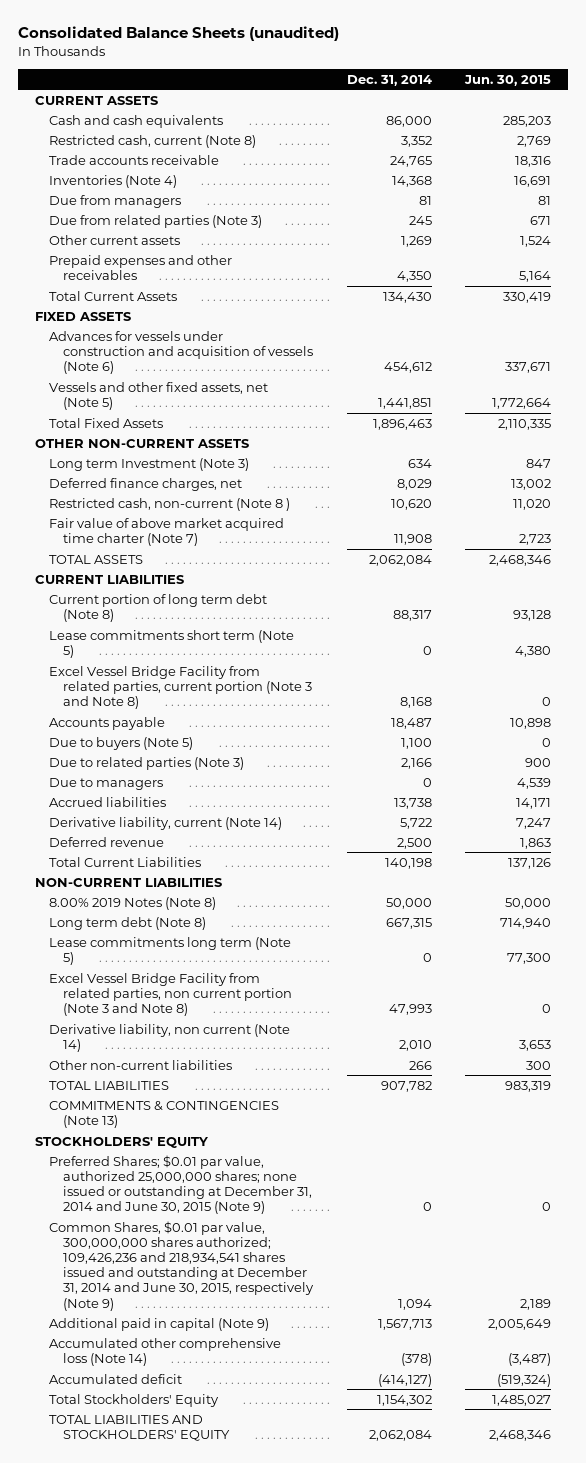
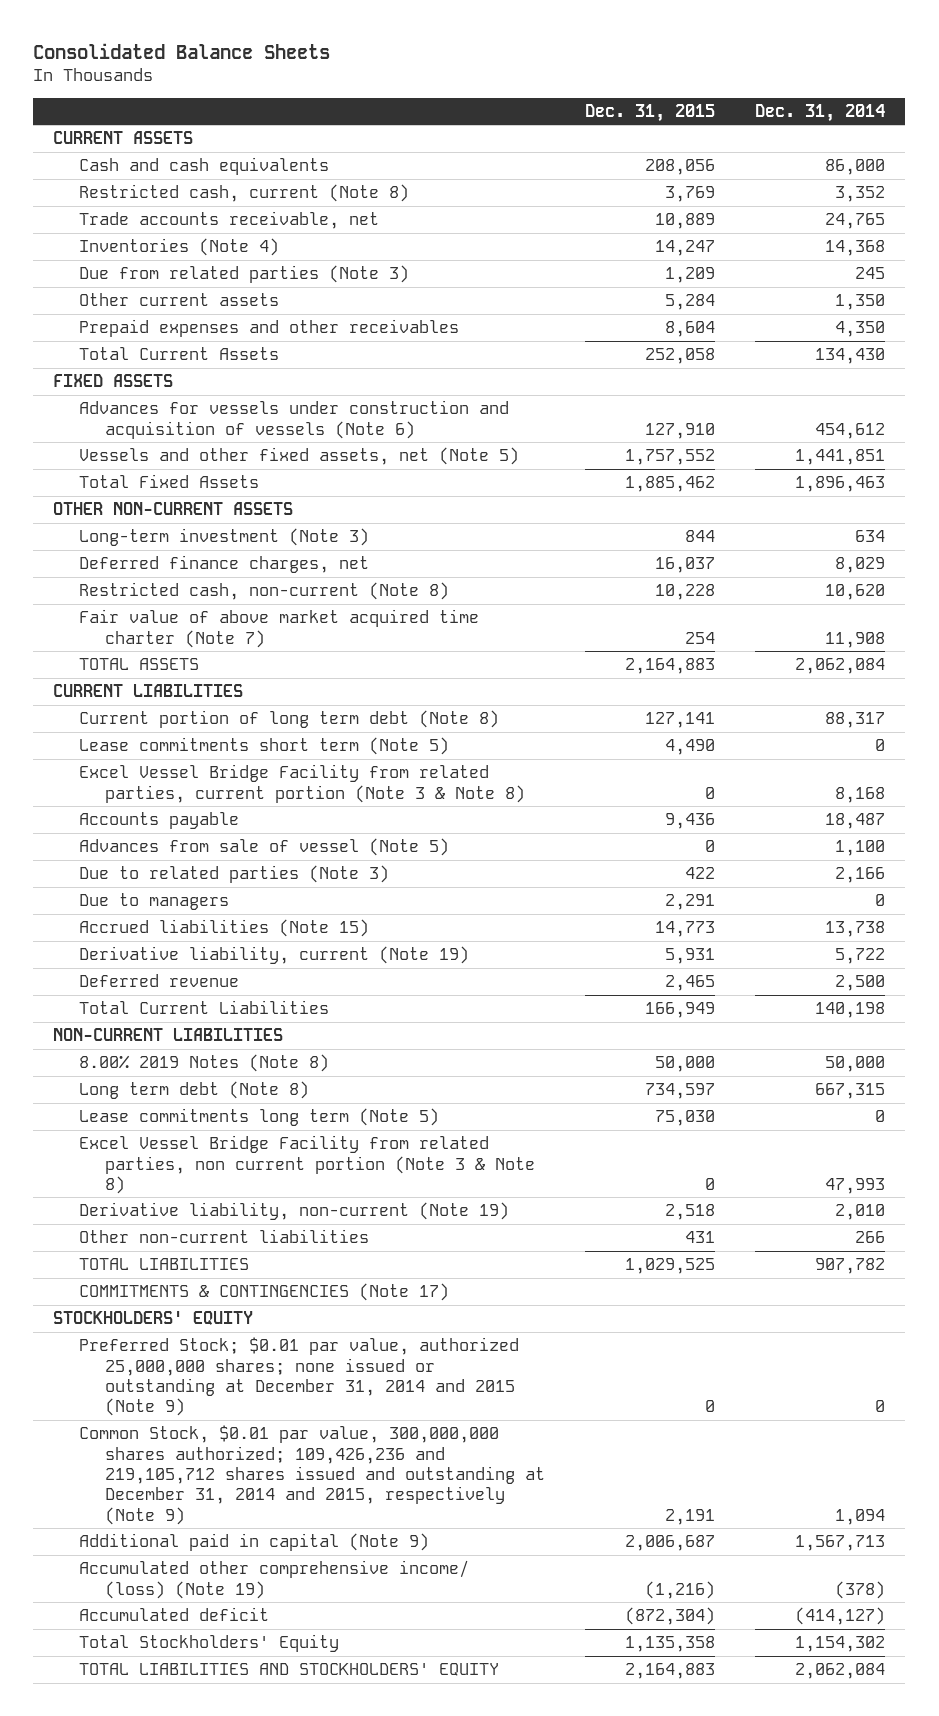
[18,26,340,42] Consolidated Balance Sheets (unaudited) -> [33,42,331,59] Consolidated Balance Sheets
[464,74,552,86] Jun. 30, 2015 -> none
none -> [585,103,716,122] Dec. 31, 2015
[49,154,220,165] Trade accounts receivable -> [79,211,380,230] Trade accounts receivable, net
[49,194,182,208] Due from managers -> none
[400,235,432,247] 1,269 -> [835,294,886,311] 1,350
[49,457,250,471] Long term Investment (Note 3) -> [79,528,370,547] Long-term investment (Note 3)
[49,497,291,511] Restricted cash, non-current (Note 8 ) -> [79,582,450,601] Restricted cash, non-current (Note 8)
[49,665,312,710] Excel Vessel Bridge Facility from related parties, current portion (Note 3 and Note 8) -> [79,764,526,803] Excel Vessel Bridge Facility from related parties, current portion (Note 3 & Note 8)
[49,736,194,750] Due to buyers (Note 5) -> [79,838,450,857] Advances from sale of vessel (Note 5)
[49,796,167,807] Accrued liabilities -> [79,919,370,938] Accrued liabilities (Note 15)
[49,816,283,830] Derivative liability, current (Note 14) -> [79,946,470,965] Derivative liability, current (Note 19)
[49,972,292,1017] Excel Vessel Bridge Facility from related parties, non current portion (Note 3 and Note 8) -> [79,1135,536,1194] Excel Vessel Bridge Facility from related parties, non current portion (Note 3 & Note 8)
[49,1023,291,1052] Derivative liability, non current (Note 14) -> [79,1202,510,1221] Derivative liability, non-current (Note 19)
[49,1100,280,1128] COMMITMENTS & CONTINGENCIES (Note 13) -> [79,1283,450,1302] COMMITMENTS & CONTINGENCIES (Note 17)
[49,1154,312,1215] Preferred Shares; $0.01 par value, authorized 25,000,000 shares; none issued or outstanding at December 31, 2014 and June 30, 2015 (Note 9) -> [79,1337,520,1417] Preferred Stock; $0.01 par value, authorized 25,000,000 shares; none issued or outstanding at December 31, 2014 and 2015 (Note 9)
[49,1220,314,1311] Common Shares, $0.01 par value, 300,000,000 shares authorized; 109,426,236 and 218,934,541 shares issued and outstanding at December 31, 2014 and June 30, 2015, respectively (Note 9) -> [79,1425,546,1525] Common Stock, $0.01 par value, 300,000,000 shares authorized; 109,426,236 and 219,105,712 shares issued and outstanding at December 31, 2014 and 2015, respectively (Note 9)
[49,1337,282,1366] Accumulated other comprehensive loss (Note 14) -> [79,1560,470,1599] Accumulated other comprehensive income/ (loss) (Note 19)

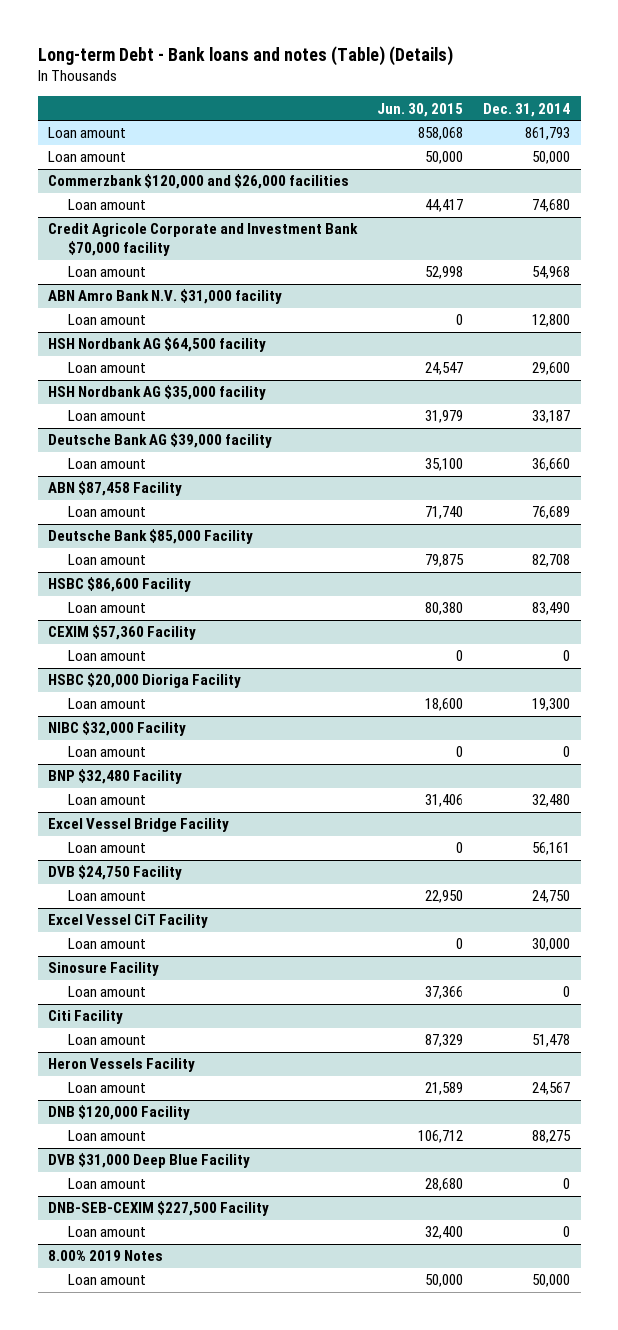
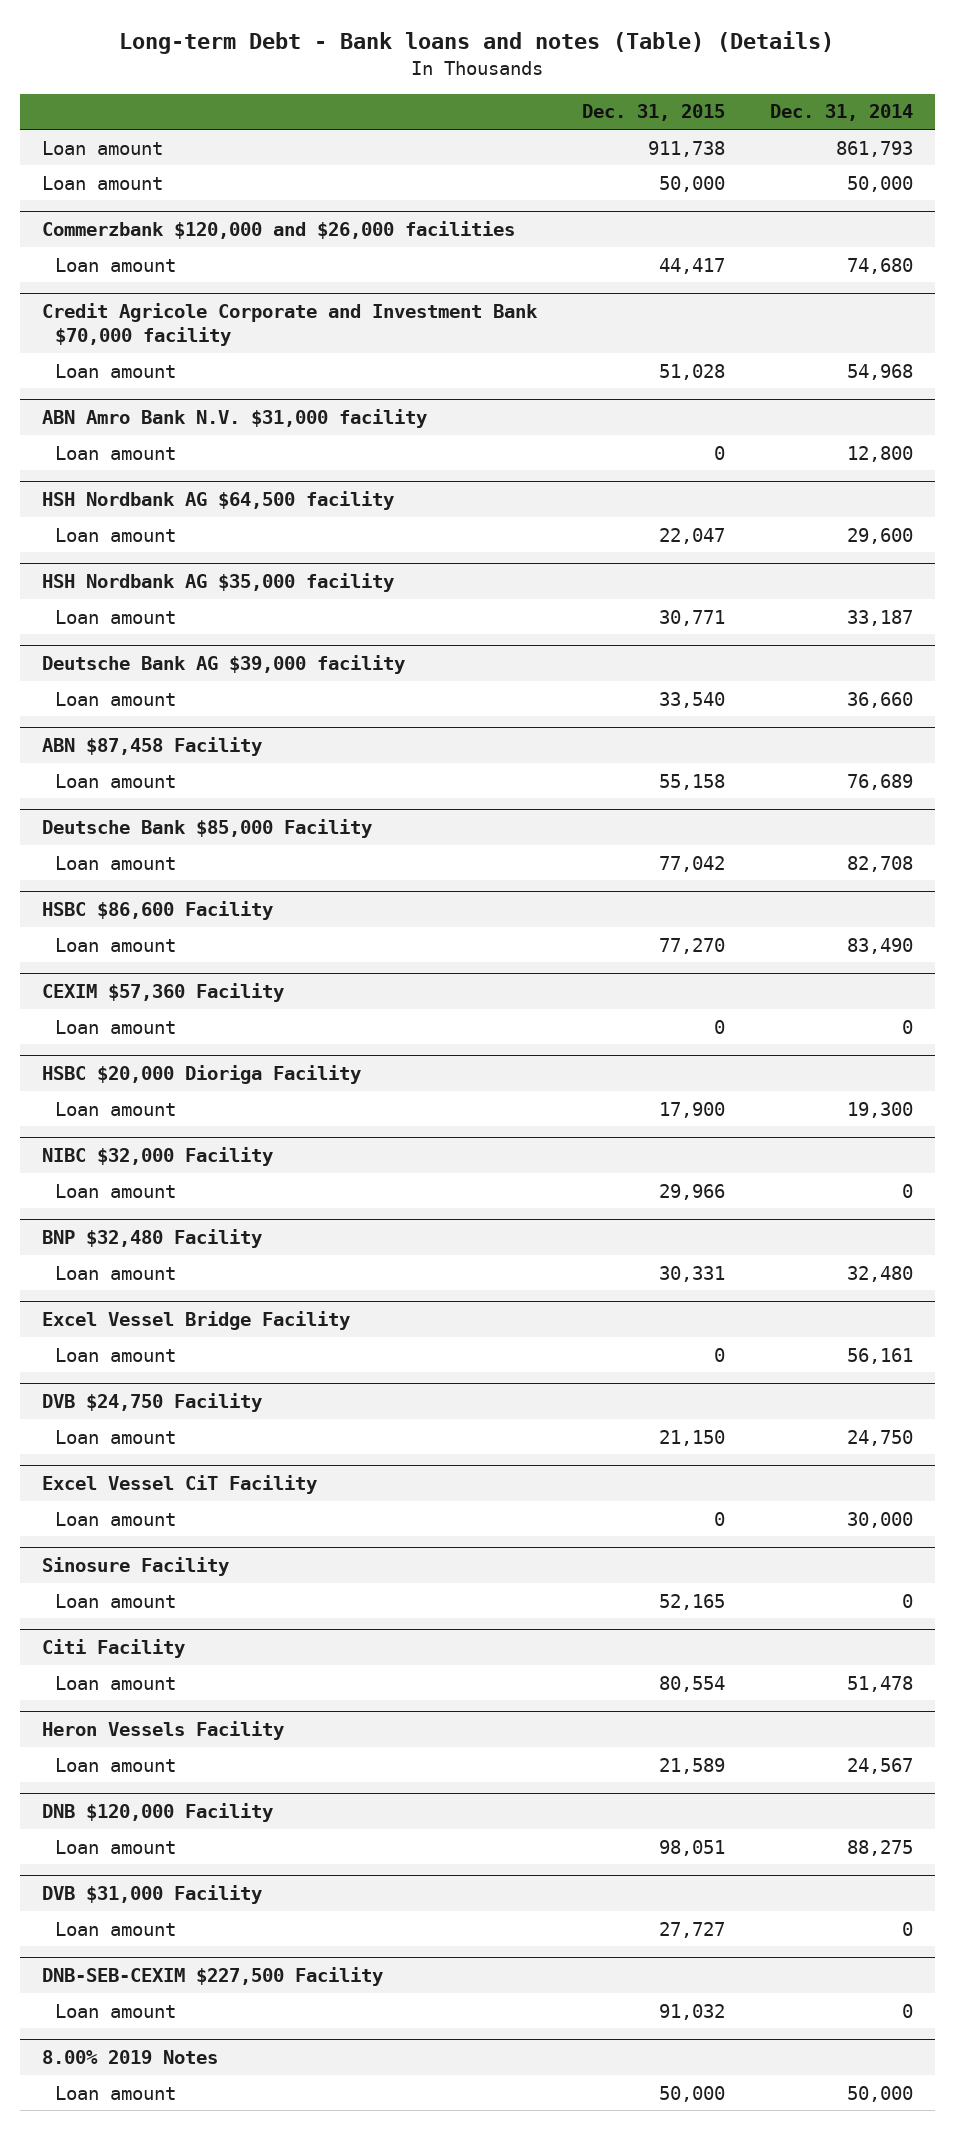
[377,102,464,117] Jun. 30, 2015 -> none
none -> [581,104,725,122] Dec. 31, 2015
[47,1153,250,1169] DVB $31,000 Deep Blue Facility -> [42,1885,263,1905] DVB $31,000 Facility

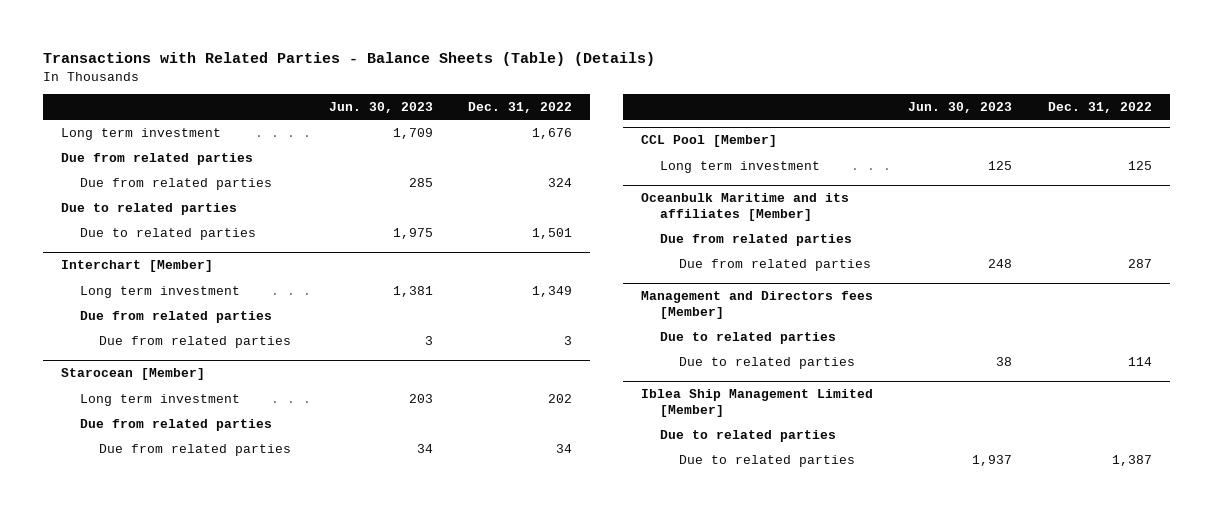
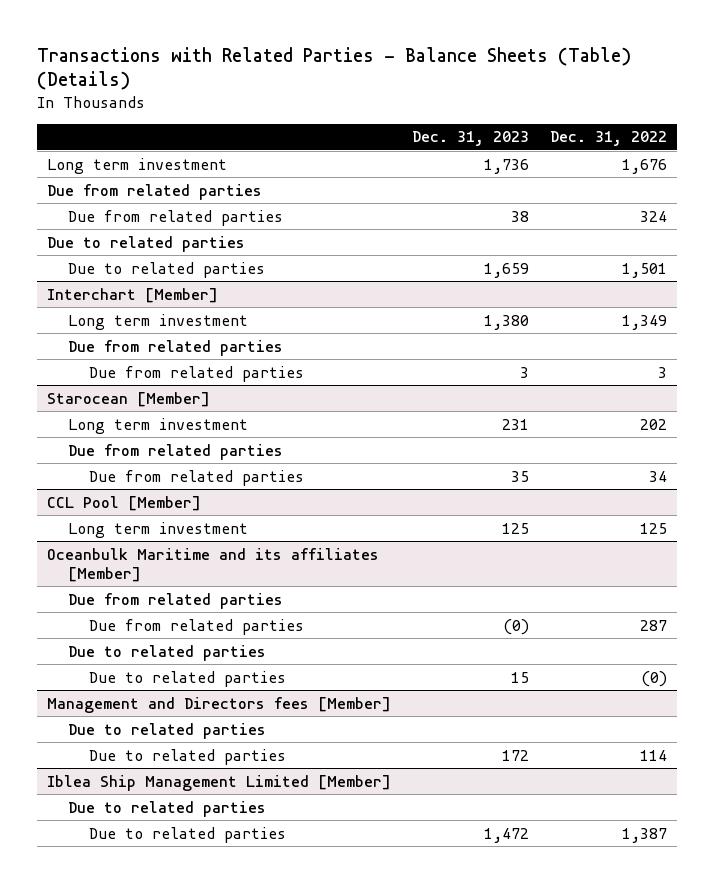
[328,101,433,113] Jun. 30, 2023 -> none
none -> [412,131,530,147] Dec. 31, 2023
none -> [68,644,267,661] Due to related parties
none -> [89,670,287,687] Due to related parties

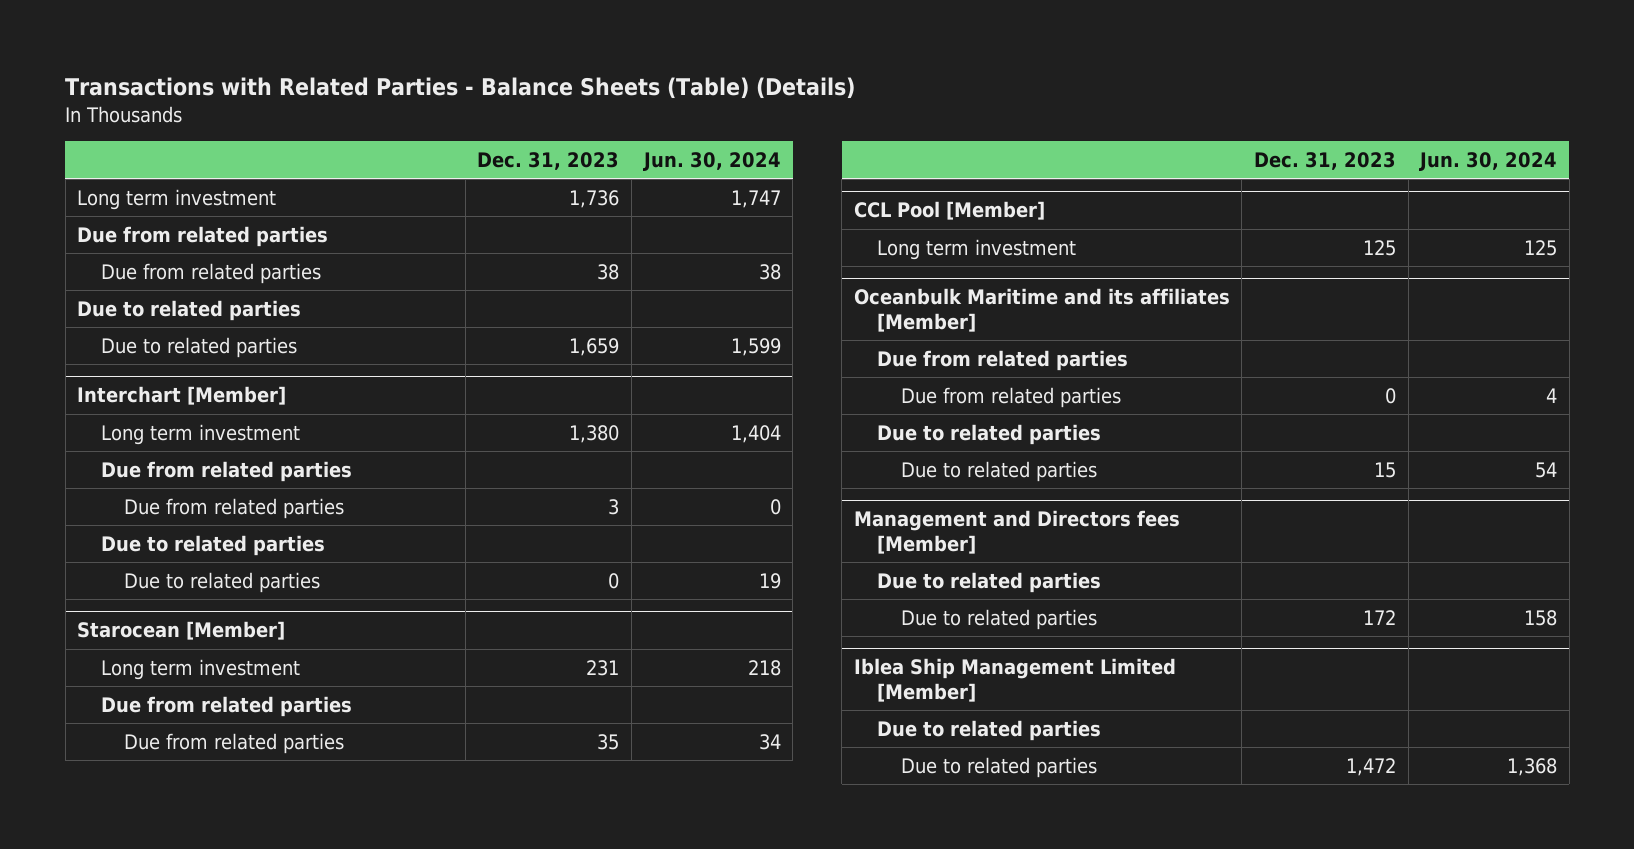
[549,131,667,147] Dec. 31, 2022 -> none
none -> [642,151,781,171] Jun. 30, 2024
none -> [100,534,325,556] Due to related parties
none -> [124,571,321,593] Due to related parties
[503,618,530,635] (0) -> [1385,387,1397,404] 0

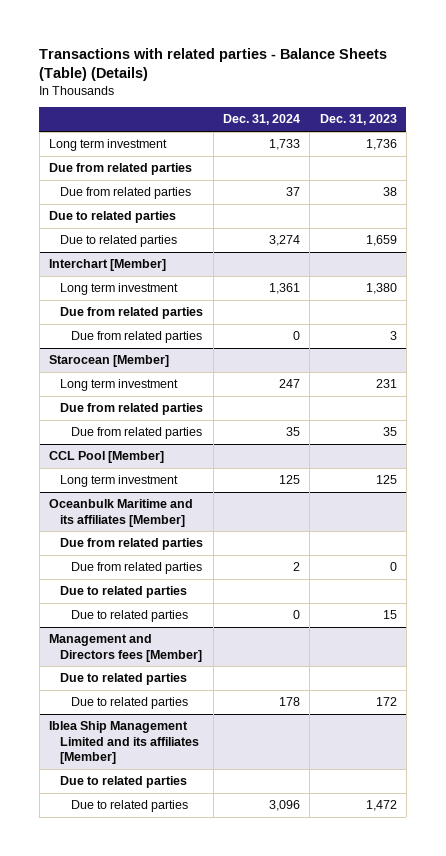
[65,77,856,100] Transactions with Related Parties - Balance Sheets (Table) (Details) -> [39,47,388,81] Transactions with related parties - Balance Sheets (Table) (Details)
[642,151,781,171] Jun. 30, 2024 -> none
none -> [222,114,300,126] Dec. 31, 2024
[100,534,325,556] Due to related parties -> none
[124,571,321,593] Due to related parties -> none
[853,658,1176,702] Iblea Ship Management Limited [Member] -> [49,721,200,764] Iblea Ship Management Limited and its affiliates [Member]

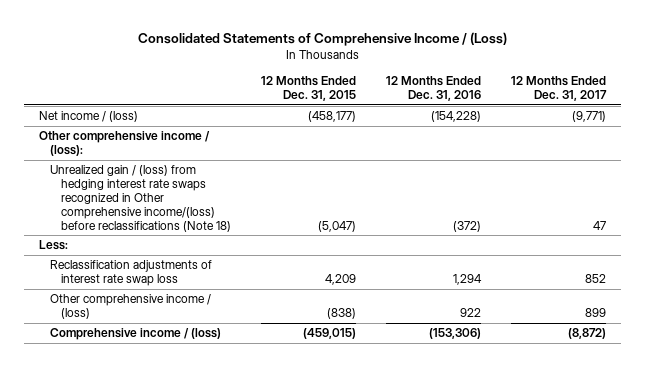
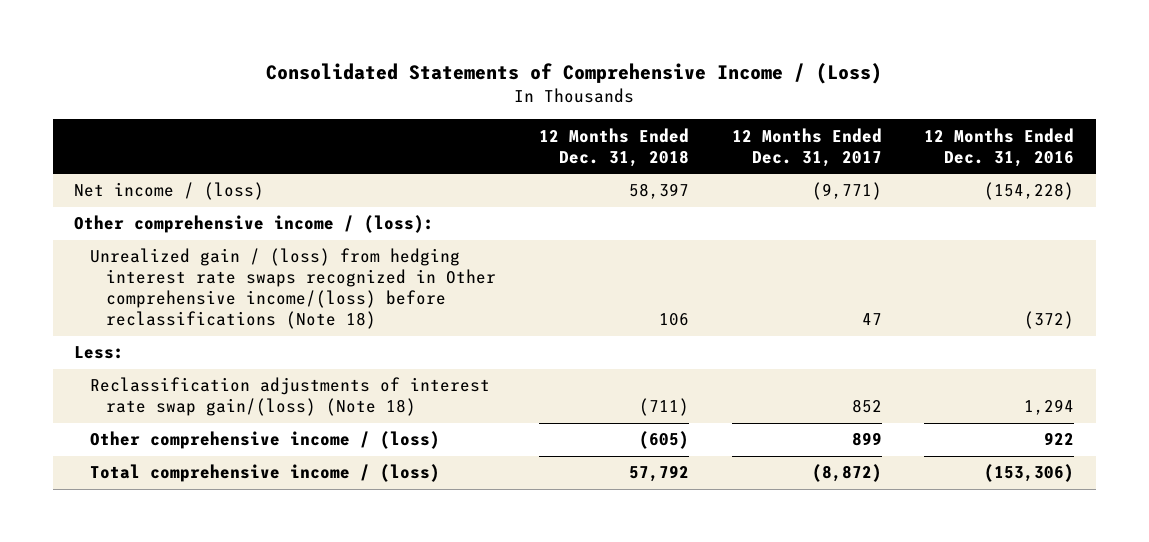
[261,76,357,102] 12 Months Ended Dec. 31, 2015 -> none
none -> [538,127,689,167] 12 Months Ended Dec. 31, 2018
[50,260,213,287] Reclassification adjustments of interest rate swap loss -> [90,377,491,417] Reclassification adjustments of interest rate swap gain/(loss) (Note 18)
[50,328,222,341] Comprehensive income / (loss) -> [90,464,441,483] Total comprehensive income / (loss)

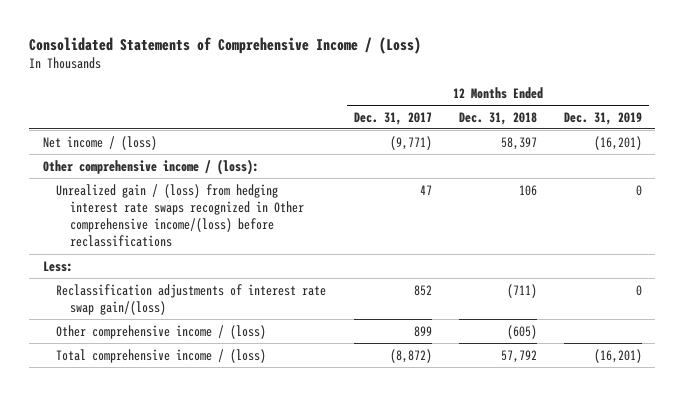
[924,127,1075,167] 12 Months Ended Dec. 31, 2016 -> none
none -> [563,111,642,125] Dec. 31, 2019
[90,248,496,330] Unrealized gain / (loss) from hedging interest rate swaps recognized in Other comprehensive income/(loss) before reclassifications (Note 18) -> [56,183,304,248] Unrealized gain / (loss) from hedging interest rate swaps recognized in Other comprehensive income/(loss) before reclassifications
[90,377,491,417] Reclassification adjustments of interest rate swap gain/(loss) (Note 18) -> [56,283,327,315] Reclassification adjustments of interest rate swap gain/(loss)

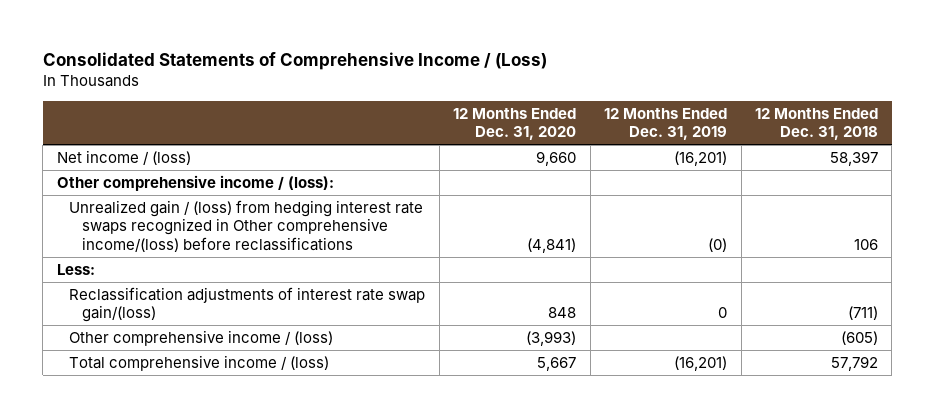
[353,111,432,125] Dec. 31, 2017 -> none
none -> [453,107,577,141] 12 Months Ended Dec. 31, 2020
[635,184,642,196] 0 -> [708,238,728,253] (0)

